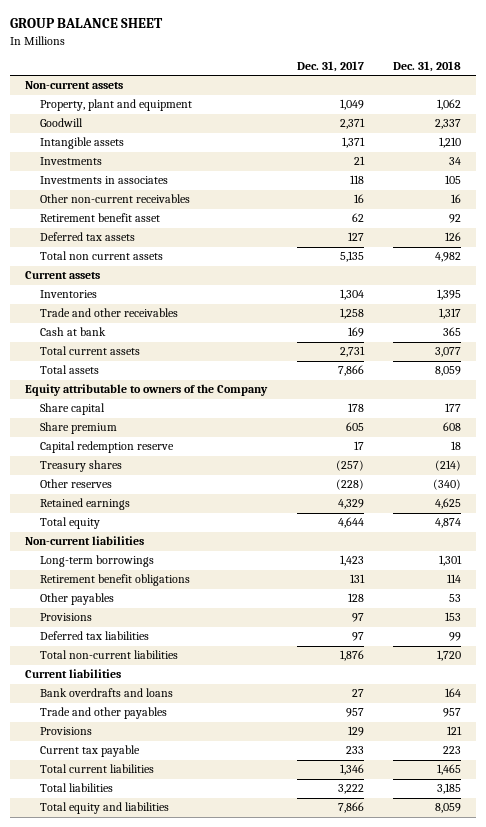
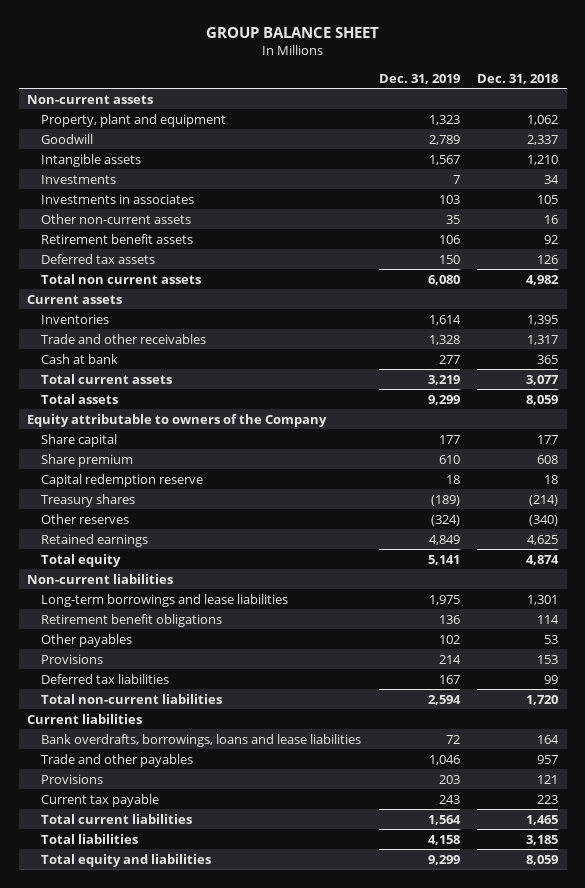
[296,60,364,72] Dec. 31, 2017 -> none
none -> [378,73,460,84] Dec. 31, 2019
[39,194,190,204] Other non-current receivables -> [41,213,192,224] Other non-current assets
[39,213,160,223] Retirement benefit asset -> [41,233,194,244] Retirement benefit assets
[39,555,154,568] Long-term borrowings -> [41,593,289,607] Long-term borrowings and lease liabilities
[39,688,173,698] Bank overdrafts and loans -> [41,733,362,747] Bank overdrafts, borrowings, loans and lease liabilities

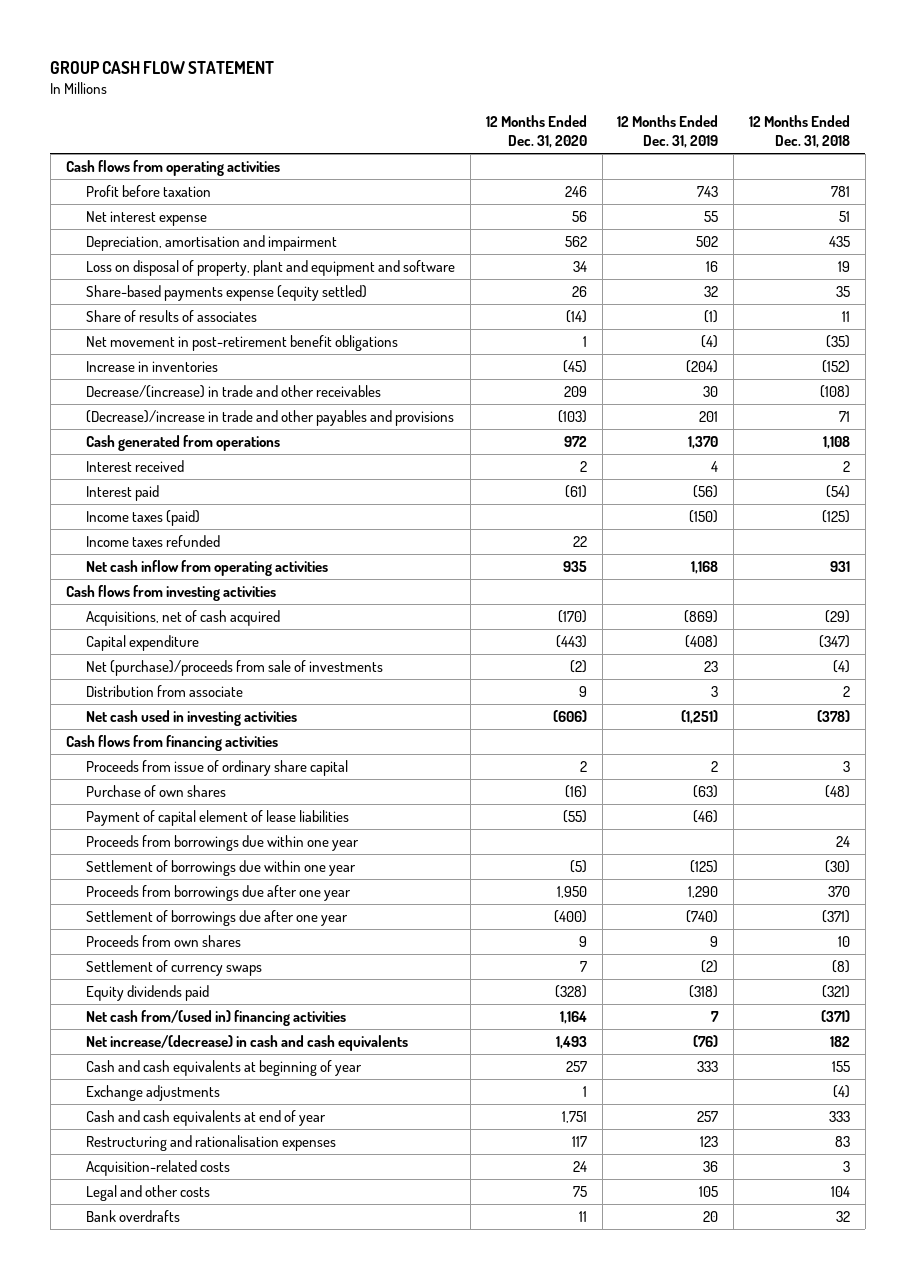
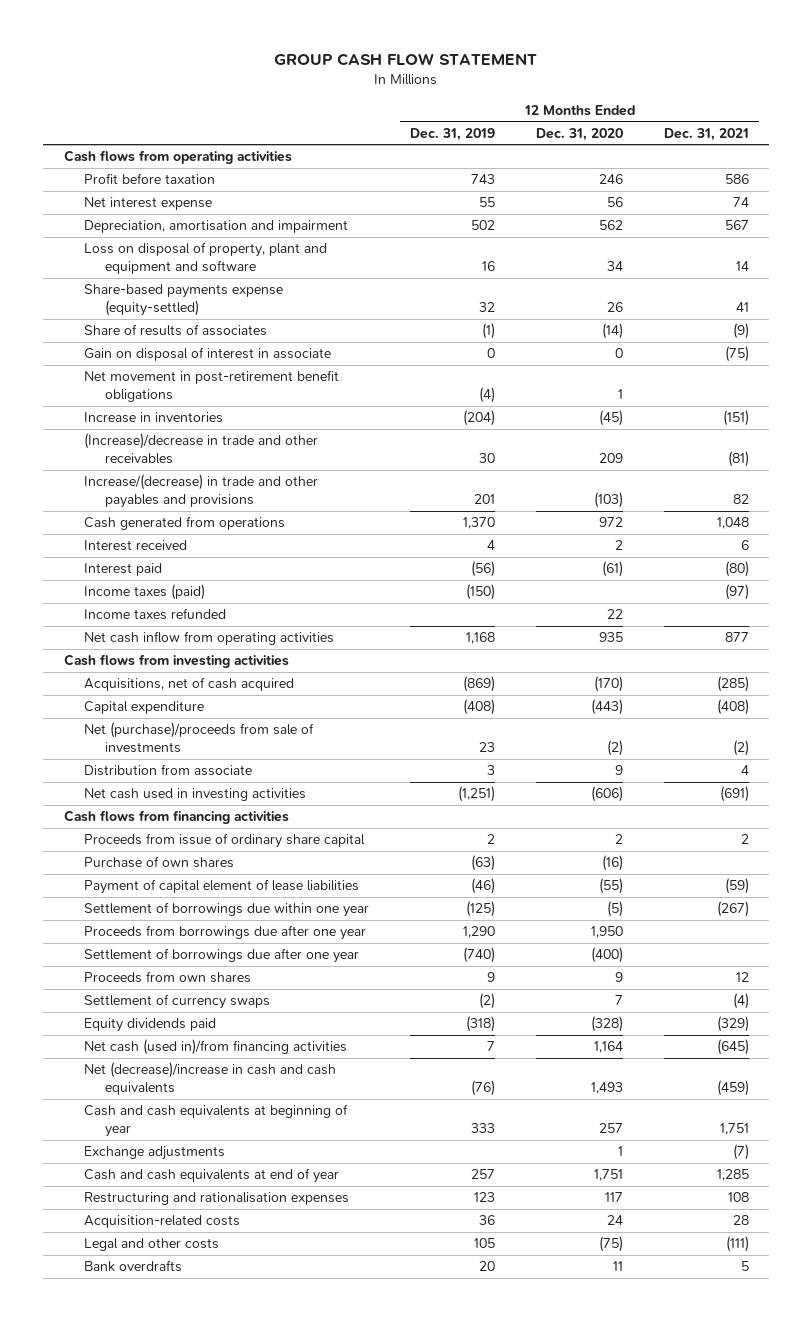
[749,114,851,149] 12 Months Ended Dec. 31, 2018 -> none
none -> [663,127,749,141] Dec. 31, 2021
[86,285,368,302] Share-based payments expense (equity settled) -> [84,284,284,317] Share-based payments expense (equity-settled)
none -> [84,347,332,362] Gain on disposal of interest in associate
[86,385,382,399] Decrease/(increase) in trade and other receivables -> [84,433,319,465] (Increase)/decrease in trade and other receivables
[86,410,455,427] (Decrease)/increase in trade and other payables and provisions -> [84,474,319,509] Increase/(decrease) in trade and other payables and provisions
[86,835,360,852] Proceeds from borrowings due within one year -> none
[86,1010,347,1027] Net cash from/(used in) financing activities -> [84,1039,348,1056] Net cash (used in)/from financing activities
[86,1035,409,1052] Net increase/(decrease) in cash and cash equivalents -> [84,1062,337,1096] Net (decrease)/increase in cash and cash equivalents
[572,1186,587,1198] 75 -> [599,1236,624,1253] (75)

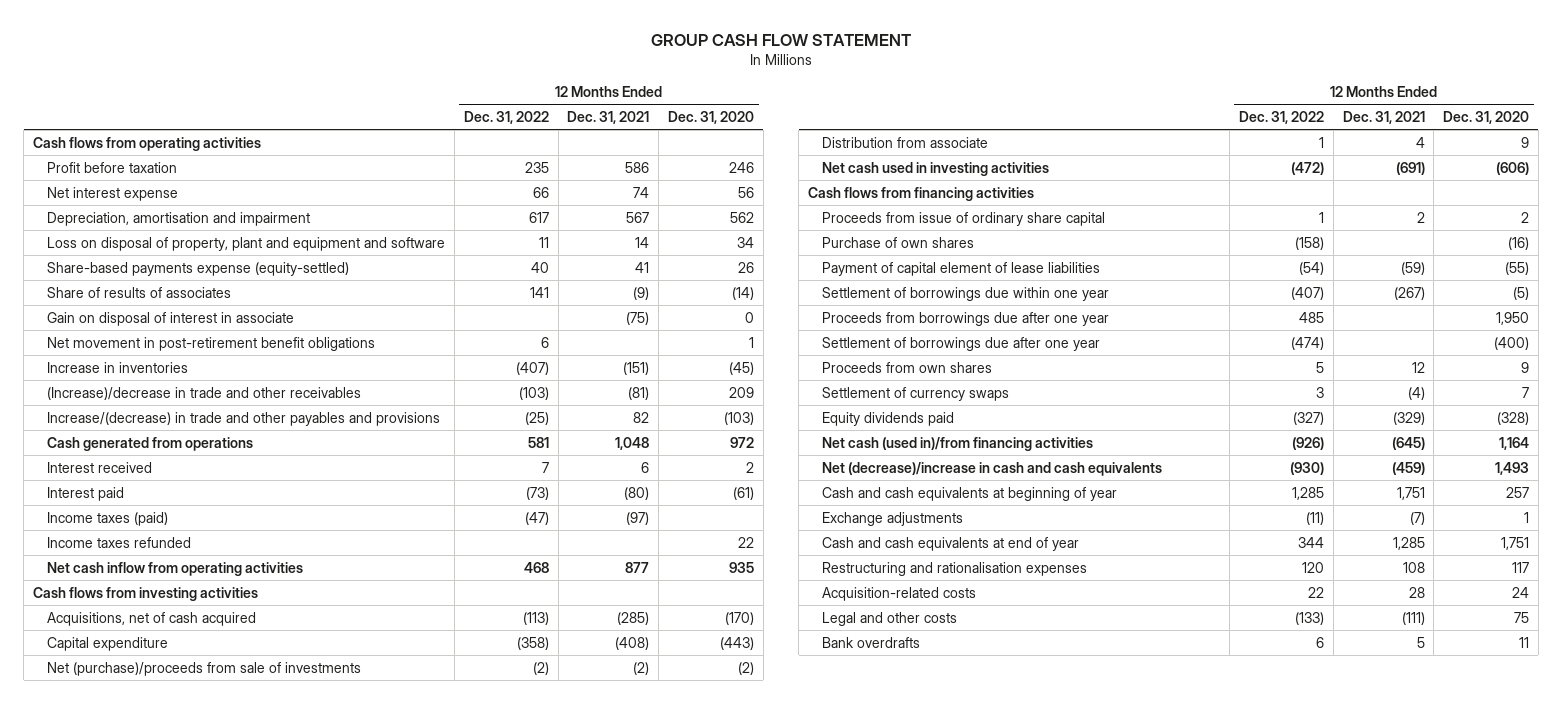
[410,127,496,141] Dec. 31, 2019 -> none
none -> [463,111,549,125] Dec. 31, 2022
[599,1236,624,1253] (75) -> [1514,611,1530,623] 75

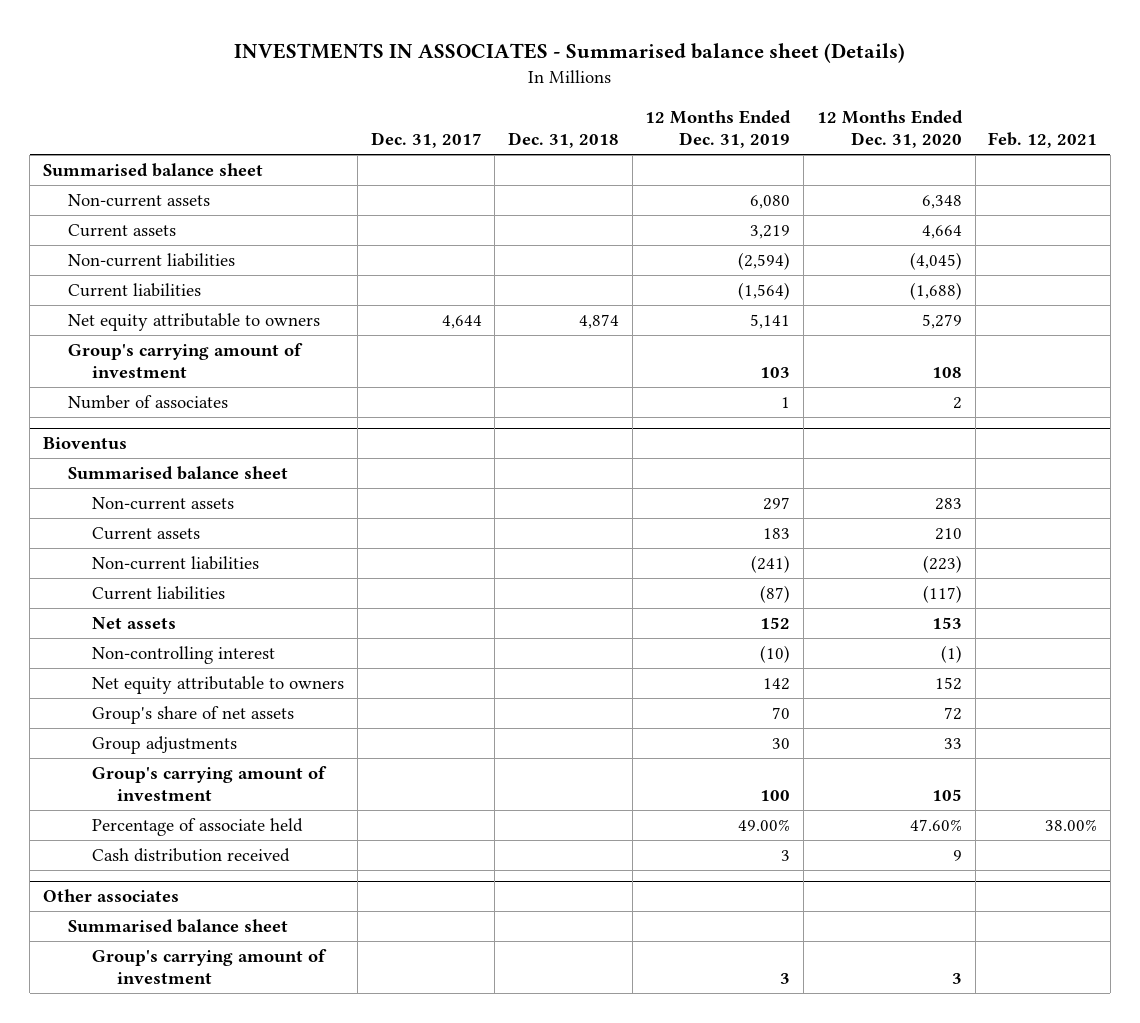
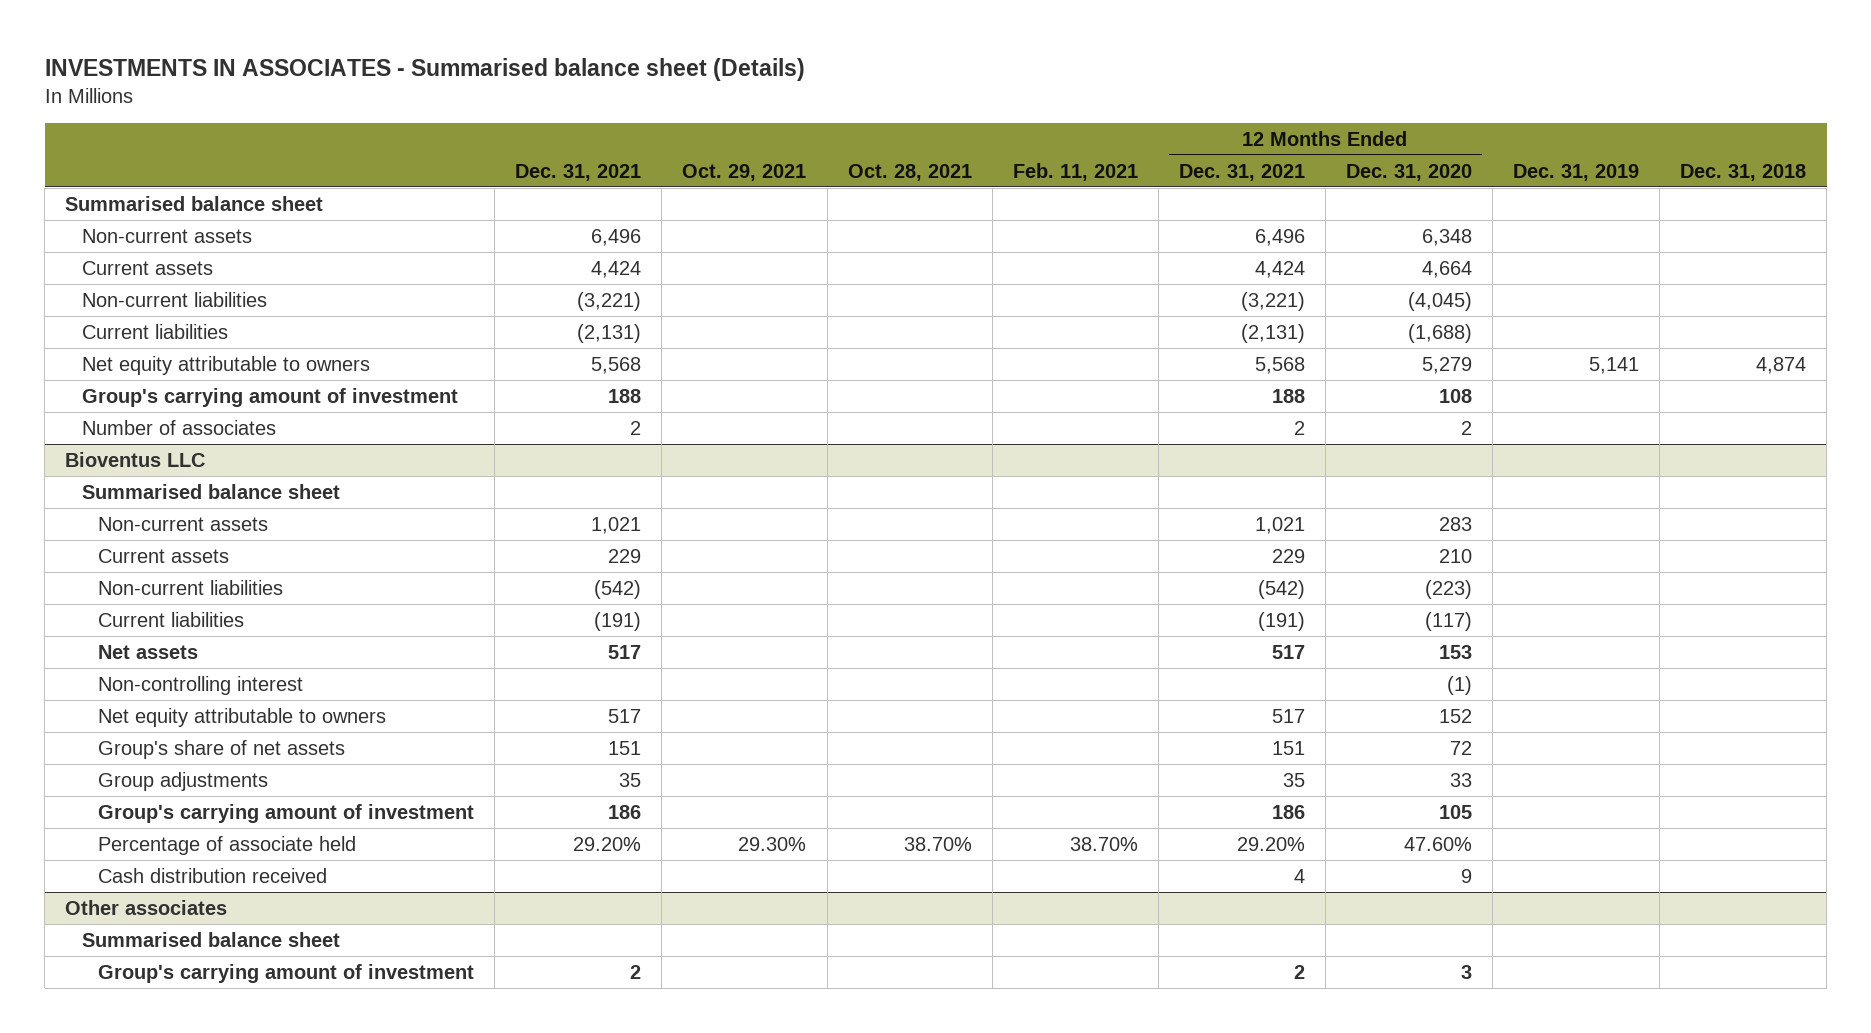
[370,131,482,148] Dec. 31, 2017 -> none
[645,109,792,148] 12 Months Ended Dec. 31, 2019 -> none
[988,131,1098,148] Feb. 12, 2021 -> none
none -> [515,163,642,181] Dec. 31, 2021
none -> [682,163,807,181] Oct. 29, 2021
none -> [847,163,972,181] Oct. 28, 2021
none -> [1012,162,1138,181] Feb. 11, 2021
none -> [1178,163,1305,181] Dec. 31, 2021
none -> [1513,163,1640,181] Dec. 31, 2019
[43,437,128,451] Bioventus -> [65,451,206,467] Bioventus LLC

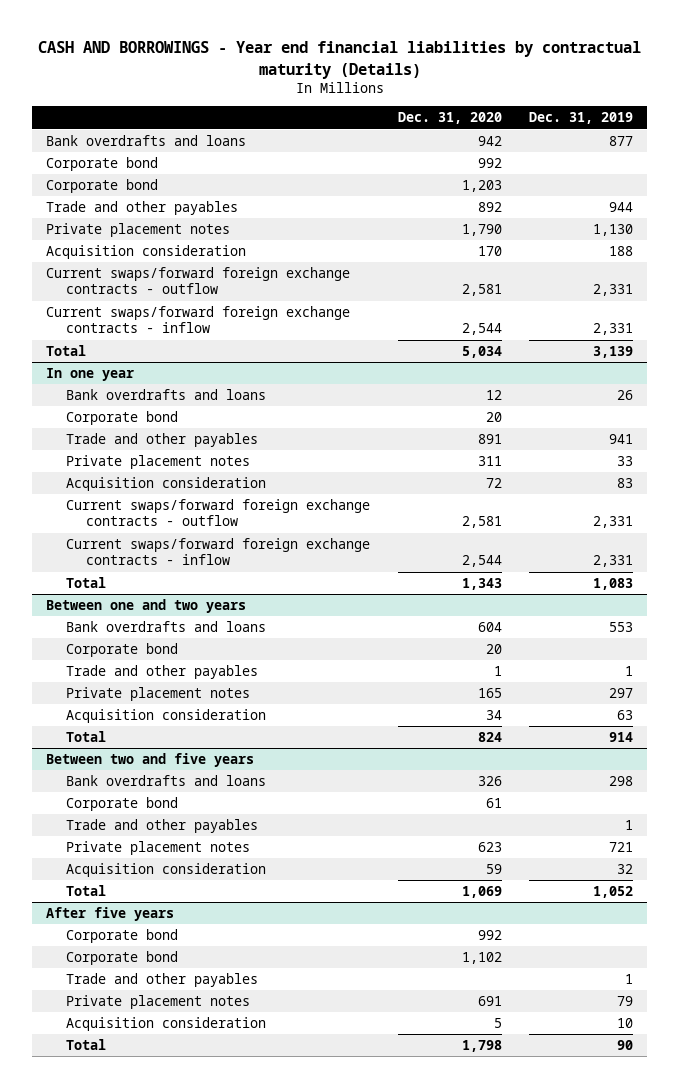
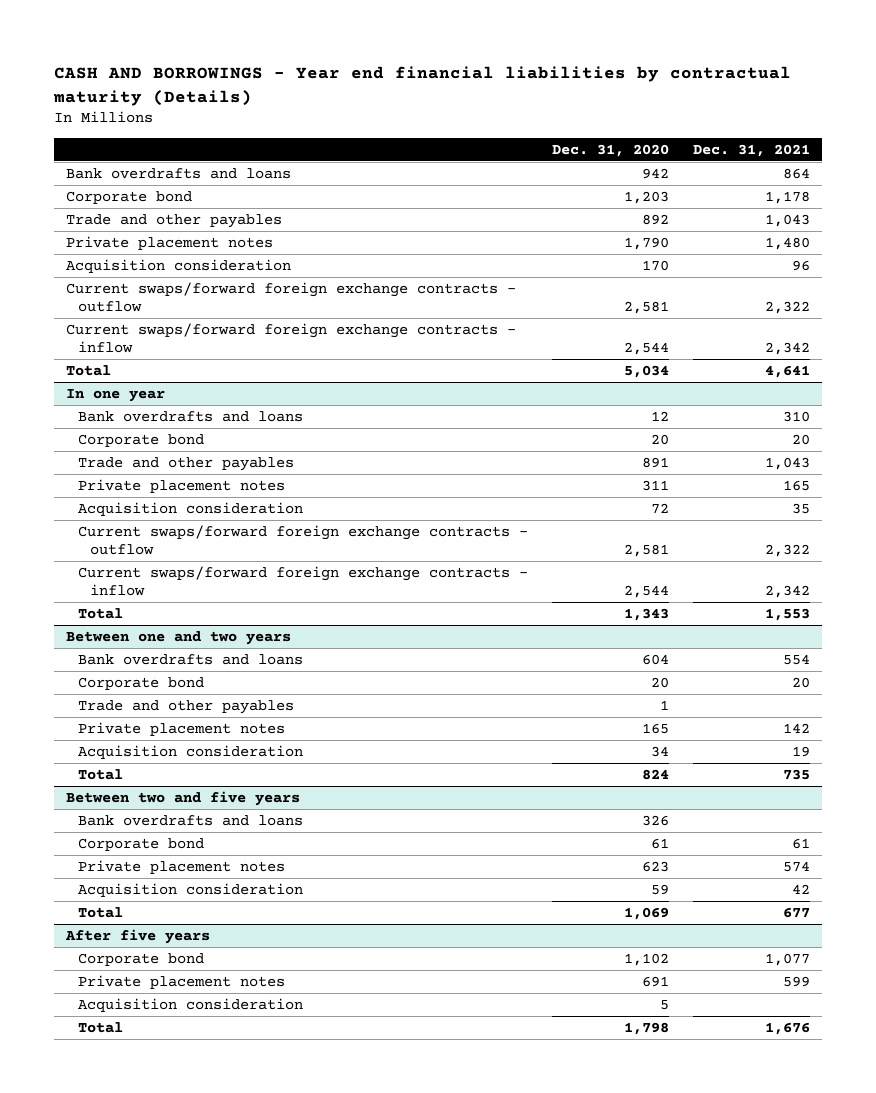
[529,112,634,125] Dec. 31, 2019 -> none
none -> [692,143,810,157] Dec. 31, 2021
[46,157,159,172] Corporate bond -> none
[66,819,259,834] Trade and other payables -> none
[66,929,179,944] Corporate bond -> none
[66,973,259,988] Trade and other payables -> none

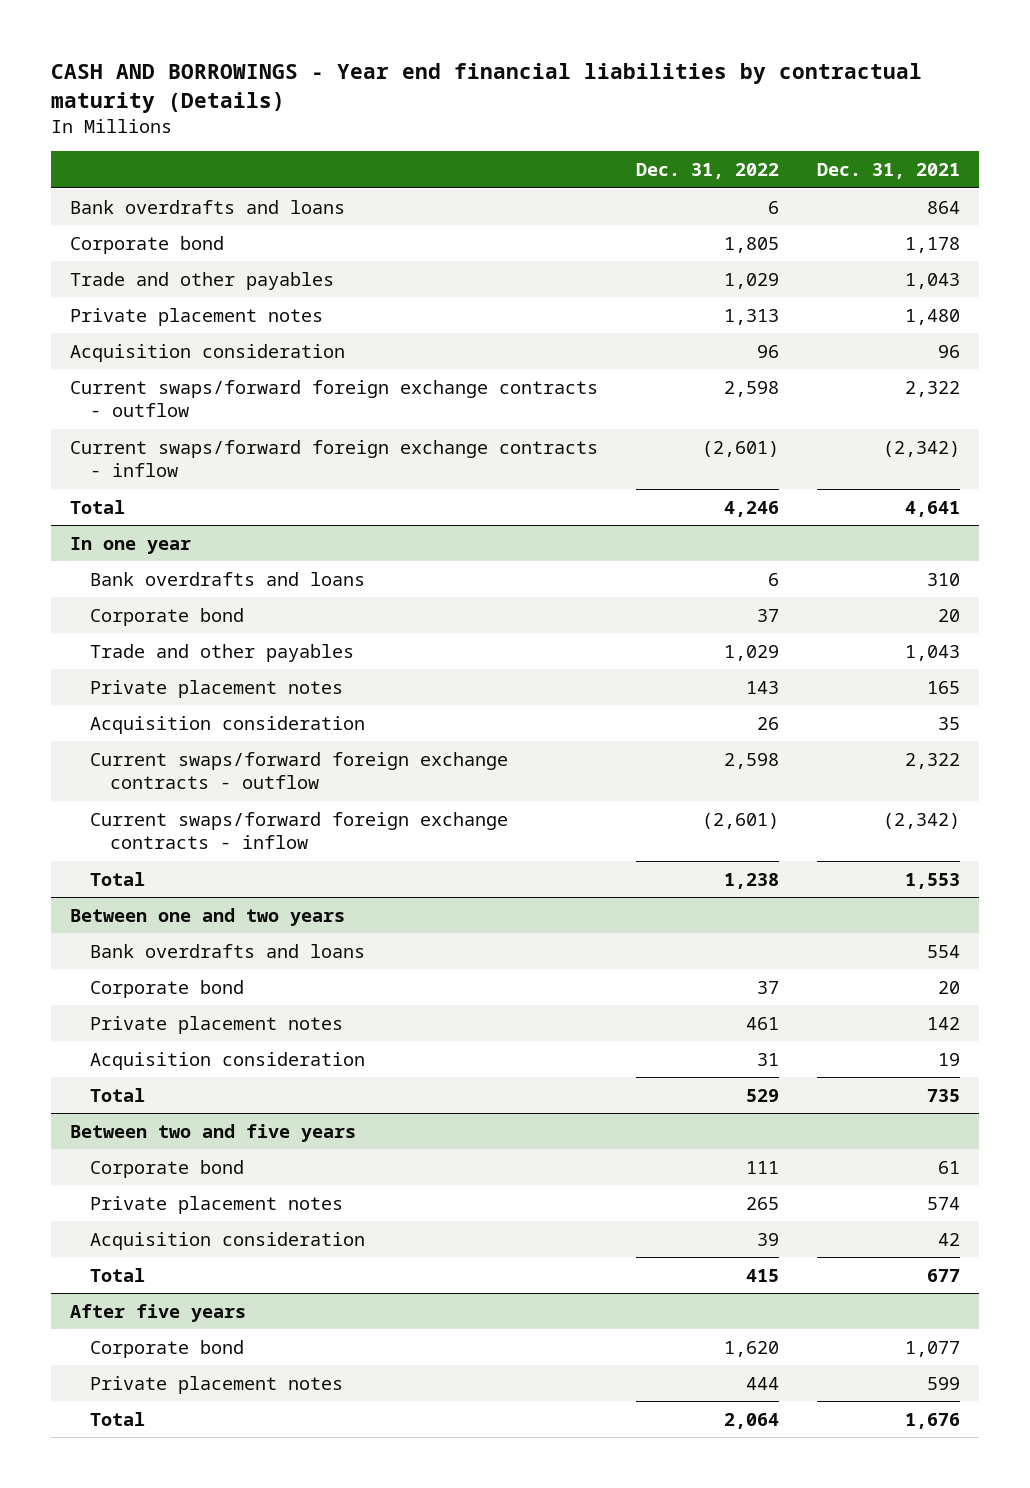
[551,143,669,157] Dec. 31, 2020 -> none
none -> [635,163,779,180] Dec. 31, 2022
[764,341,810,355] 2,342 -> [883,440,961,457] (2,342)
[764,584,810,598] 2,342 -> [883,812,961,829] (2,342)
[78,699,295,714] Trade and other payables -> none
[78,814,304,826] Bank overdrafts and loans -> none
[78,997,304,1012] Acquisition consideration -> none

